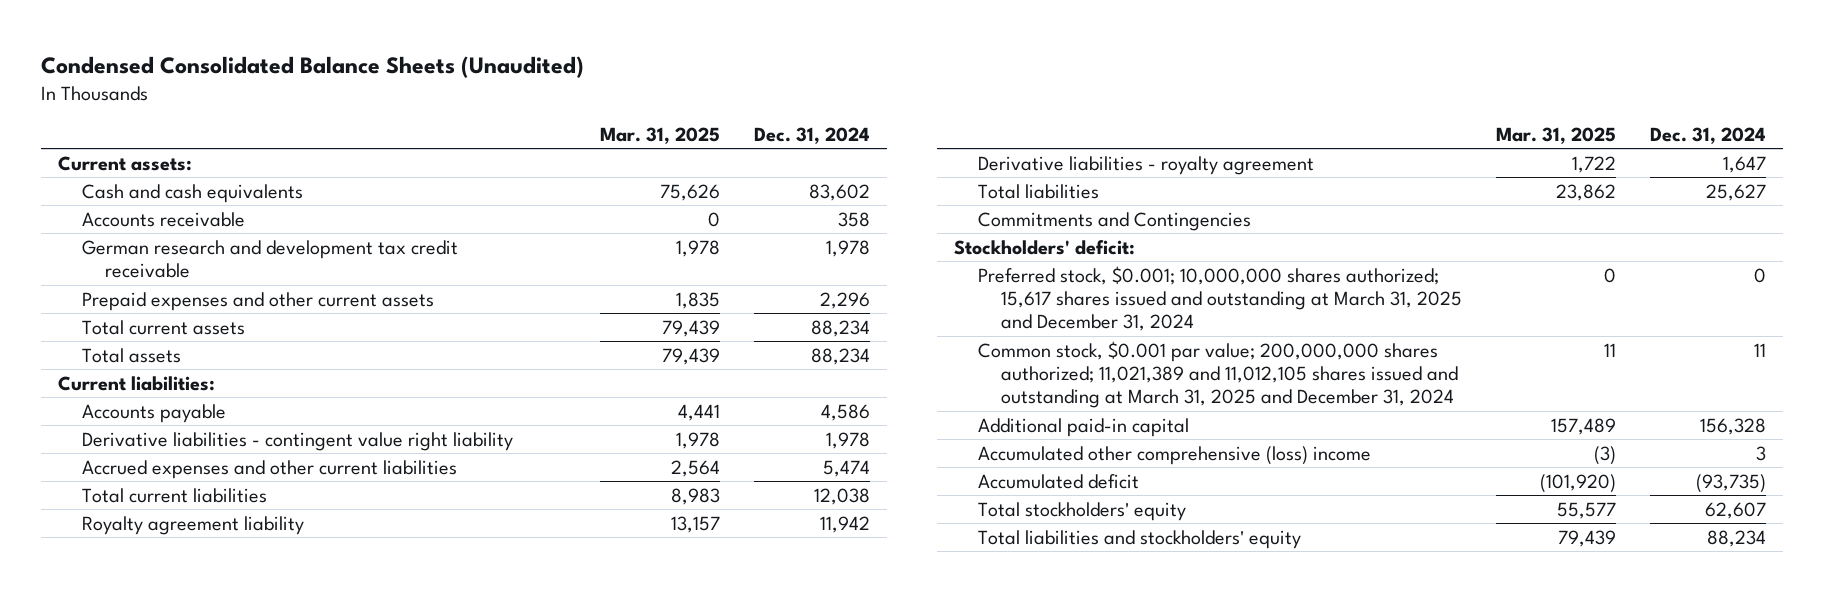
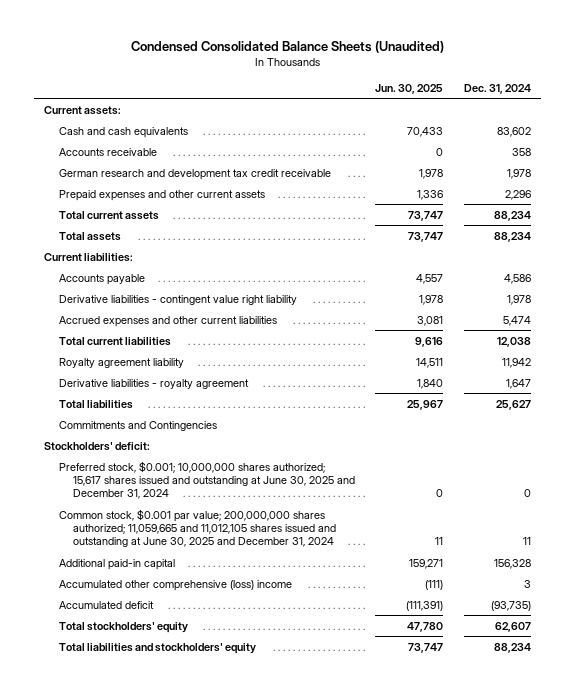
[599,126,720,144] Mar. 31, 2025 -> none
none -> [375,83,444,94] Jun. 30, 2025
[977,265,1463,332] Preferred stock, $0.001; 10,000,000 shares authorized; 15,617 shares issued and outstanding at March 31, 2025 and December 31, 2024 -> [58,460,355,500] Preferred stock, $0.001; 10,000,000 shares authorized; 15,617 shares issued and outstanding at June 30, 2025 and December 31, 2024
[977,340,1459,409] Common stock, $0.001 par value; 200,000,000 shares authorized; 11,021,389 and 11,012,105 shares issued and outstanding at March 31, 2025 and December 31, 2024 -> [58,508,336,548] Common stock, $0.001 par value; 200,000,000 shares authorized; 11,059,665 and 11,012,105 shares issued and outstanding at June 30, 2025 and December 31, 2024

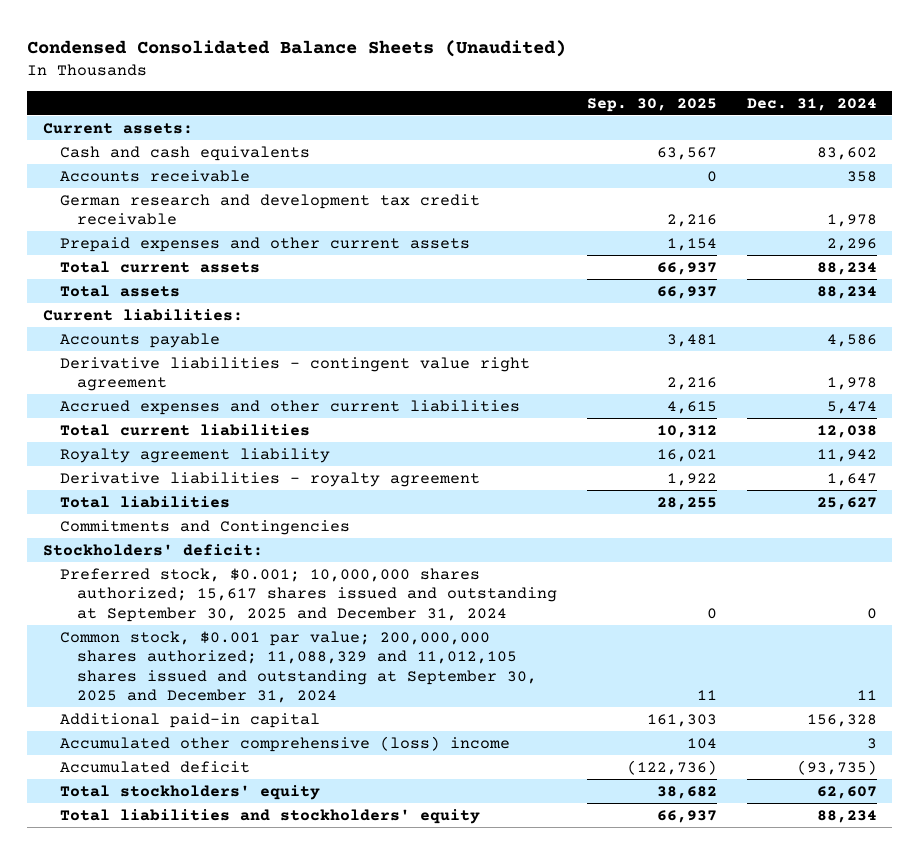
[375,83,444,94] Jun. 30, 2025 -> none
none -> [586,97,717,112] Sep. 30, 2025
[58,294,297,305] Derivative liabilities - contingent value right liability -> [59,356,530,392] Derivative liabilities - contingent value right agreement
[58,460,355,500] Preferred stock, $0.001; 10,000,000 shares authorized; 15,617 shares issued and outstanding at June 30, 2025 and December 31, 2024 -> [59,567,557,622] Preferred stock, $0.001; 10,000,000 shares authorized; 15,617 shares issued and outstanding at September 30, 2025 and December 31, 2024
[58,508,336,548] Common stock, $0.001 par value; 200,000,000 shares authorized; 11,059,665 and 11,012,105 shares issued and outstanding at June 30, 2025 and December 31, 2024 -> [59,630,537,704] Common stock, $0.001 par value; 200,000,000 shares authorized; 11,088,329 and 11,012,105 shares issued and outstanding at September 30, 2025 and December 31, 2024

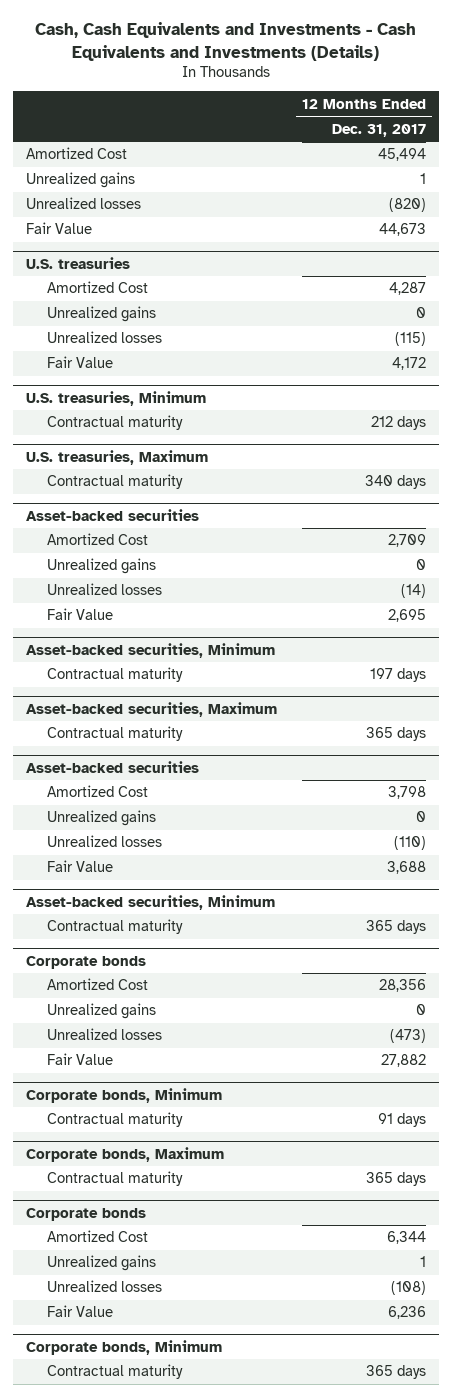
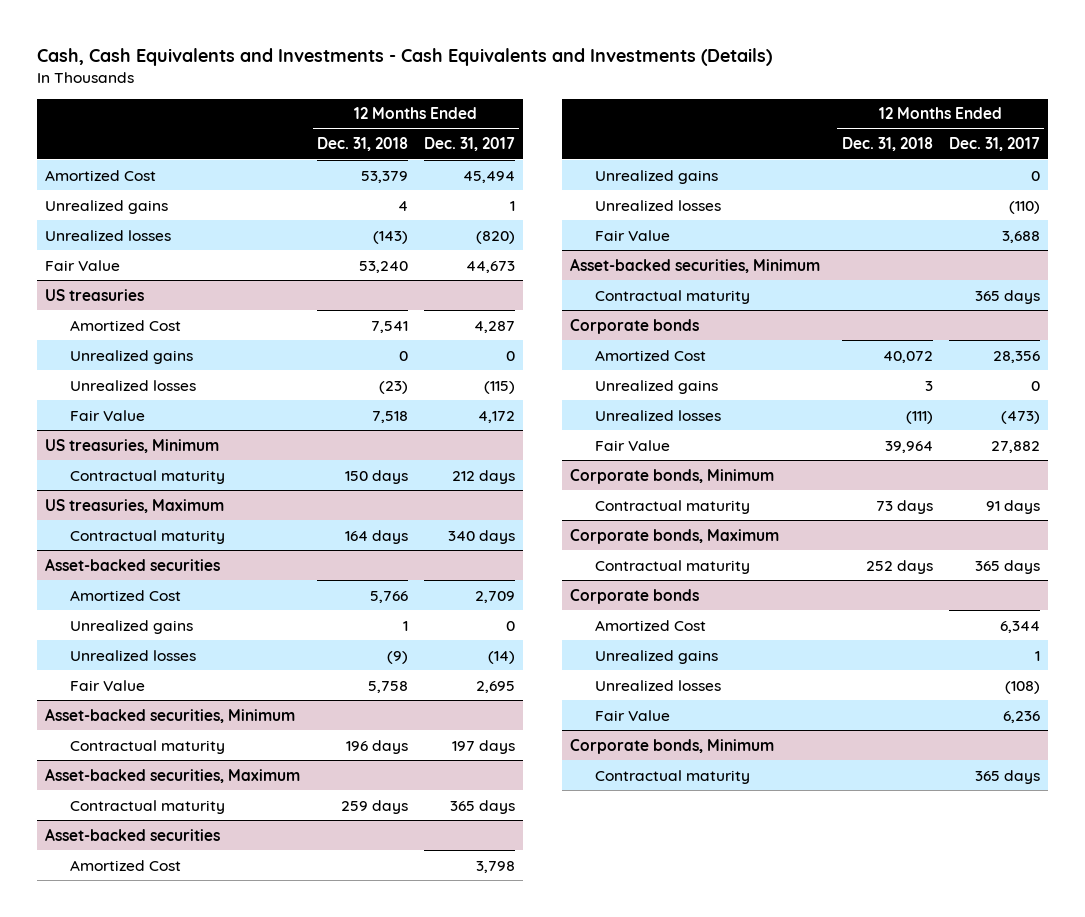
none -> [316,137,408,152] Dec. 31, 2018
[25,256,130,269] U.S. treasuries -> [45,288,145,301] US treasuries
[25,390,206,406] U.S. treasuries, Minimum -> [45,438,220,453] US treasuries, Minimum
[25,449,208,465] U.S. treasuries, Maximum -> [45,498,225,513] US treasuries, Maximum

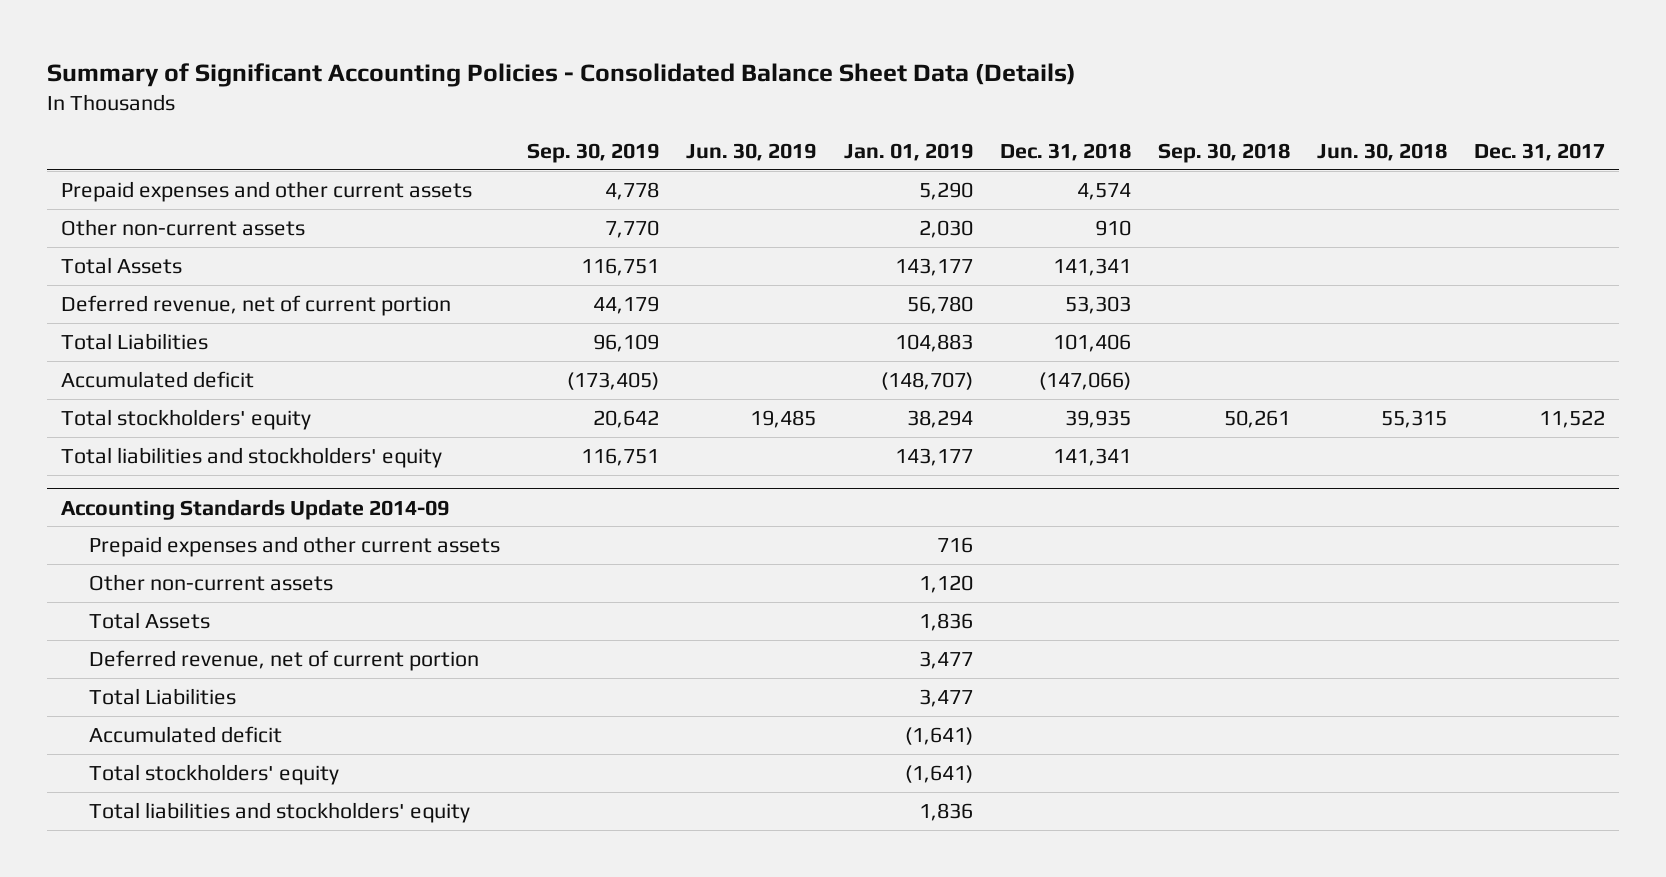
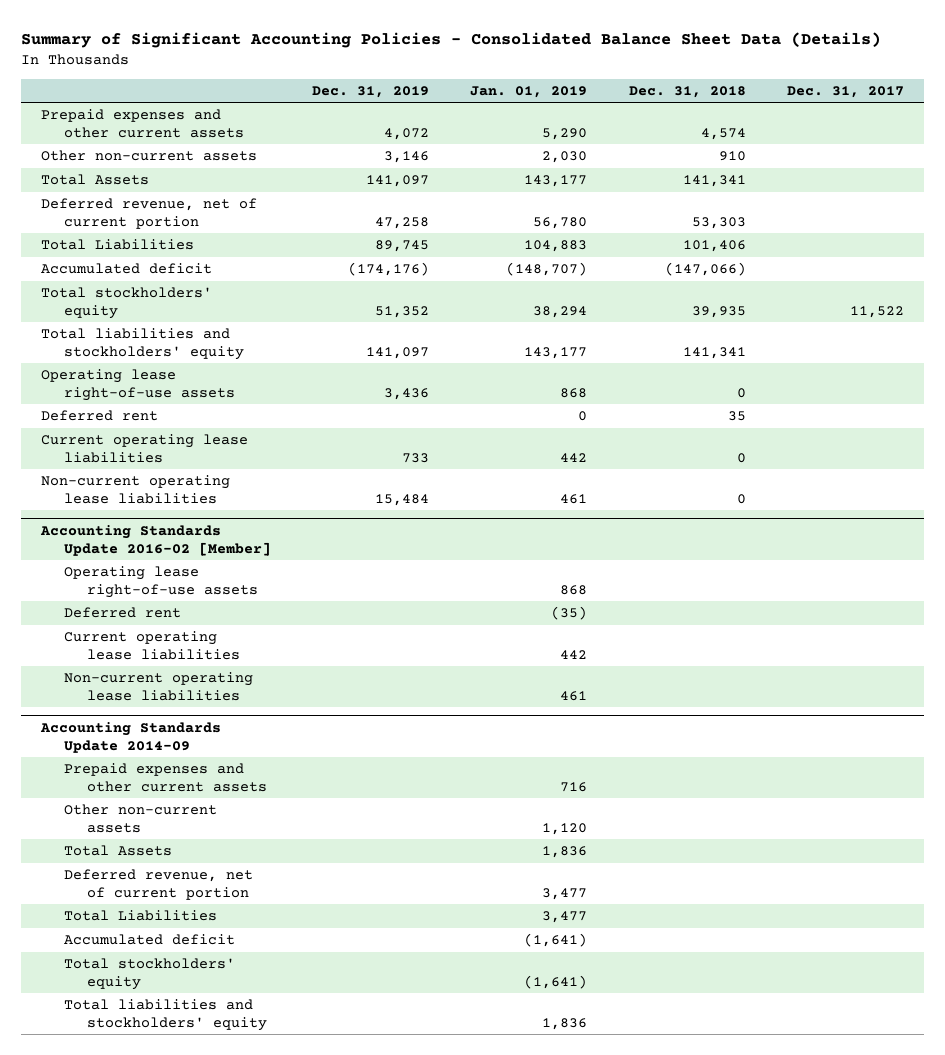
[527,142,660,163] Sep. 30, 2019 -> none
[686,142,817,161] Jun. 30, 2019 -> none
[1157,142,1290,163] Sep. 30, 2018 -> none
[1316,142,1447,161] Jun. 30, 2018 -> none
none -> [312,85,430,98] Dec. 31, 2019
none -> [41,369,236,401] Operating lease right-of-use assets
none -> [41,410,159,422] Deferred rent
none -> [41,434,249,463] Current operating lease liabilities
none -> [41,475,231,504] Non-current operating lease liabilities
none -> [40,525,272,556] Accounting Standards Update 2016-02 [Member]
none -> [64,566,259,598] Operating lease right-of-use assets
none -> [64,607,182,619] Deferred rent
none -> [64,631,241,660] Current operating lease liabilities
none -> [64,672,254,701] Non-current operating lease liabilities

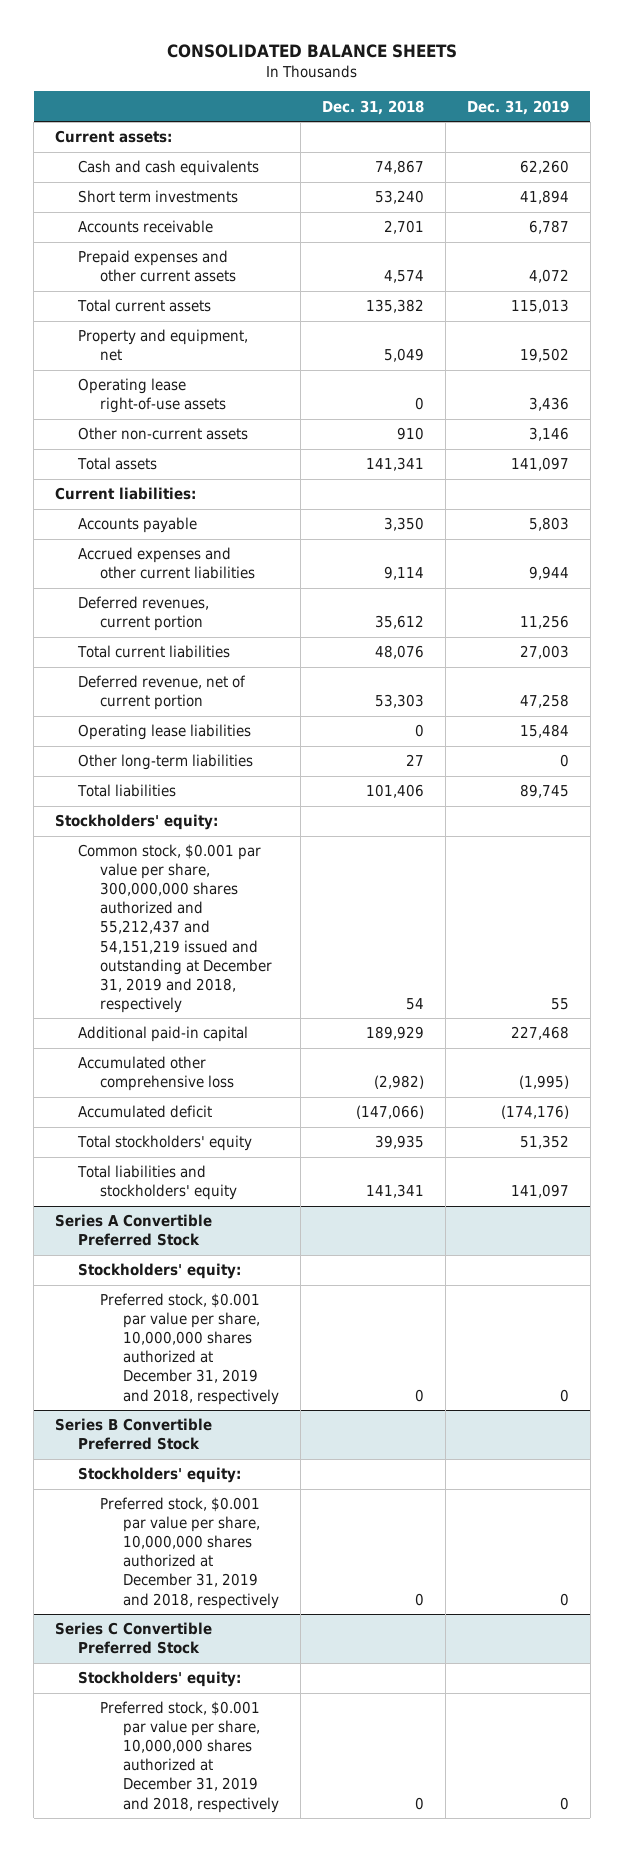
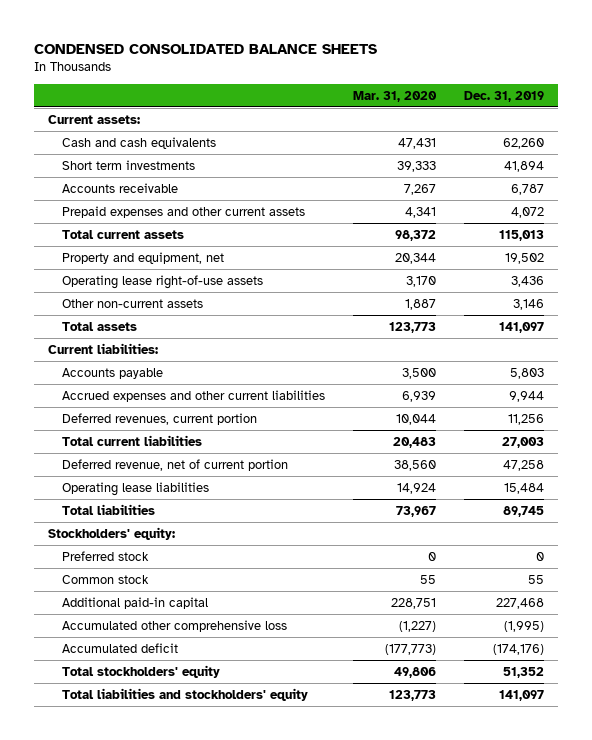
[167,43,458,58] CONSOLIDATED BALANCE SHEETS -> [33,43,377,54] CONDENSED CONSOLIDATED BALANCE SHEETS
[321,99,424,115] Dec. 31, 2018 -> none
none -> [352,90,437,102] Mar. 31, 2020
[77,754,253,771] Other long-term liabilities -> none
none -> [62,550,150,561] Preferred stock
[77,844,273,1013] Common stock, $0.001 par value per share, 300,000,000 shares authorized and 55,212,437 and 54,151,219 issued and outstanding at December 31, 2019 and 2018, respectively -> [62,574,150,584] Common stock
[55,1214,213,1247] Series A Convertible Preferred Stock -> none
[77,1263,241,1280] Stockholders' equity: -> none
[100,1293,279,1405] Preferred stock, $0.001 par value per share, 10,000,000 shares authorized at December 31, 2019 and 2018, respectively -> none
[55,1418,213,1451] Series B Convertible Preferred Stock -> none
[77,1467,241,1484] Stockholders' equity: -> none
[100,1497,279,1609] Preferred stock, $0.001 par value per share, 10,000,000 shares authorized at December 31, 2019 and 2018, respectively -> none
[55,1622,213,1655] Series C Convertible Preferred Stock -> none
[77,1671,241,1688] Stockholders' equity: -> none
[100,1701,279,1813] Preferred stock, $0.001 par value per share, 10,000,000 shares authorized at December 31, 2019 and 2018, respectively -> none

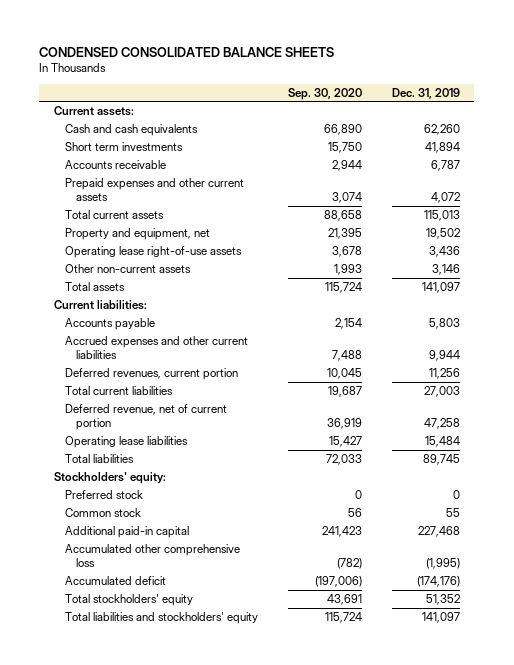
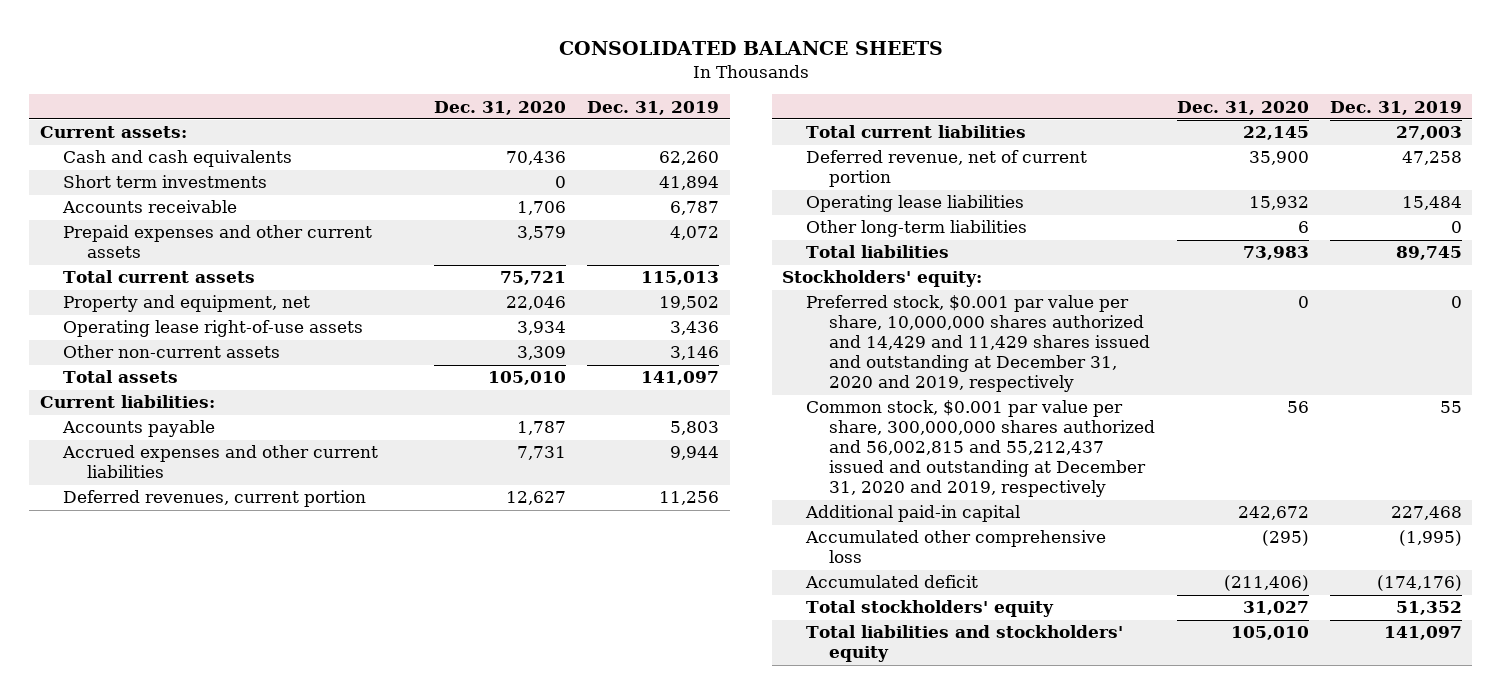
[39,47,335,58] CONDENSED CONSOLIDATED BALANCE SHEETS -> [558,41,943,56] CONSOLIDATED BALANCE SHEETS
[287,87,362,100] Sep. 30, 2020 -> none
none -> [434,100,567,115] Dec. 31, 2020
none -> [805,220,1027,238] Other long-term liabilities
[65,489,144,499] Preferred stock -> [805,295,1151,393] Preferred stock, $0.001 par value per share, 10,000,000 shares authorized and 14,429 and 11,429 shares issued and outstanding at December 31, 2020 and 2019, respectively
[65,507,142,517] Common stock -> [805,400,1156,498] Common stock, $0.001 par value per share, 300,000,000 shares authorized and 56,002,815 and 55,212,437 issued and outstanding at December 31, 2020 and 2019, respectively

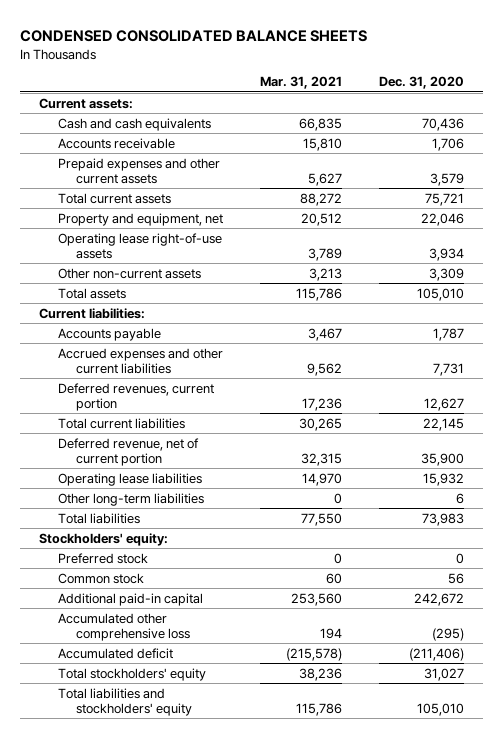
[558,41,943,56] CONSOLIDATED BALANCE SHEETS -> [20,29,368,42] CONDENSED CONSOLIDATED BALANCE SHEETS
[587,100,720,115] Dec. 31, 2019 -> none
none -> [259,76,342,90] Mar. 31, 2021
[63,175,268,189] Short term investments -> none
[805,295,1151,393] Preferred stock, $0.001 par value per share, 10,000,000 shares authorized and 14,429 and 11,429 shares issued and outstanding at December 31, 2020 and 2019, respectively -> [57,552,148,564] Preferred stock
[805,400,1156,498] Common stock, $0.001 par value per share, 300,000,000 shares authorized and 56,002,815 and 55,212,437 issued and outstanding at December 31, 2020 and 2019, respectively -> [57,572,144,584] Common stock

